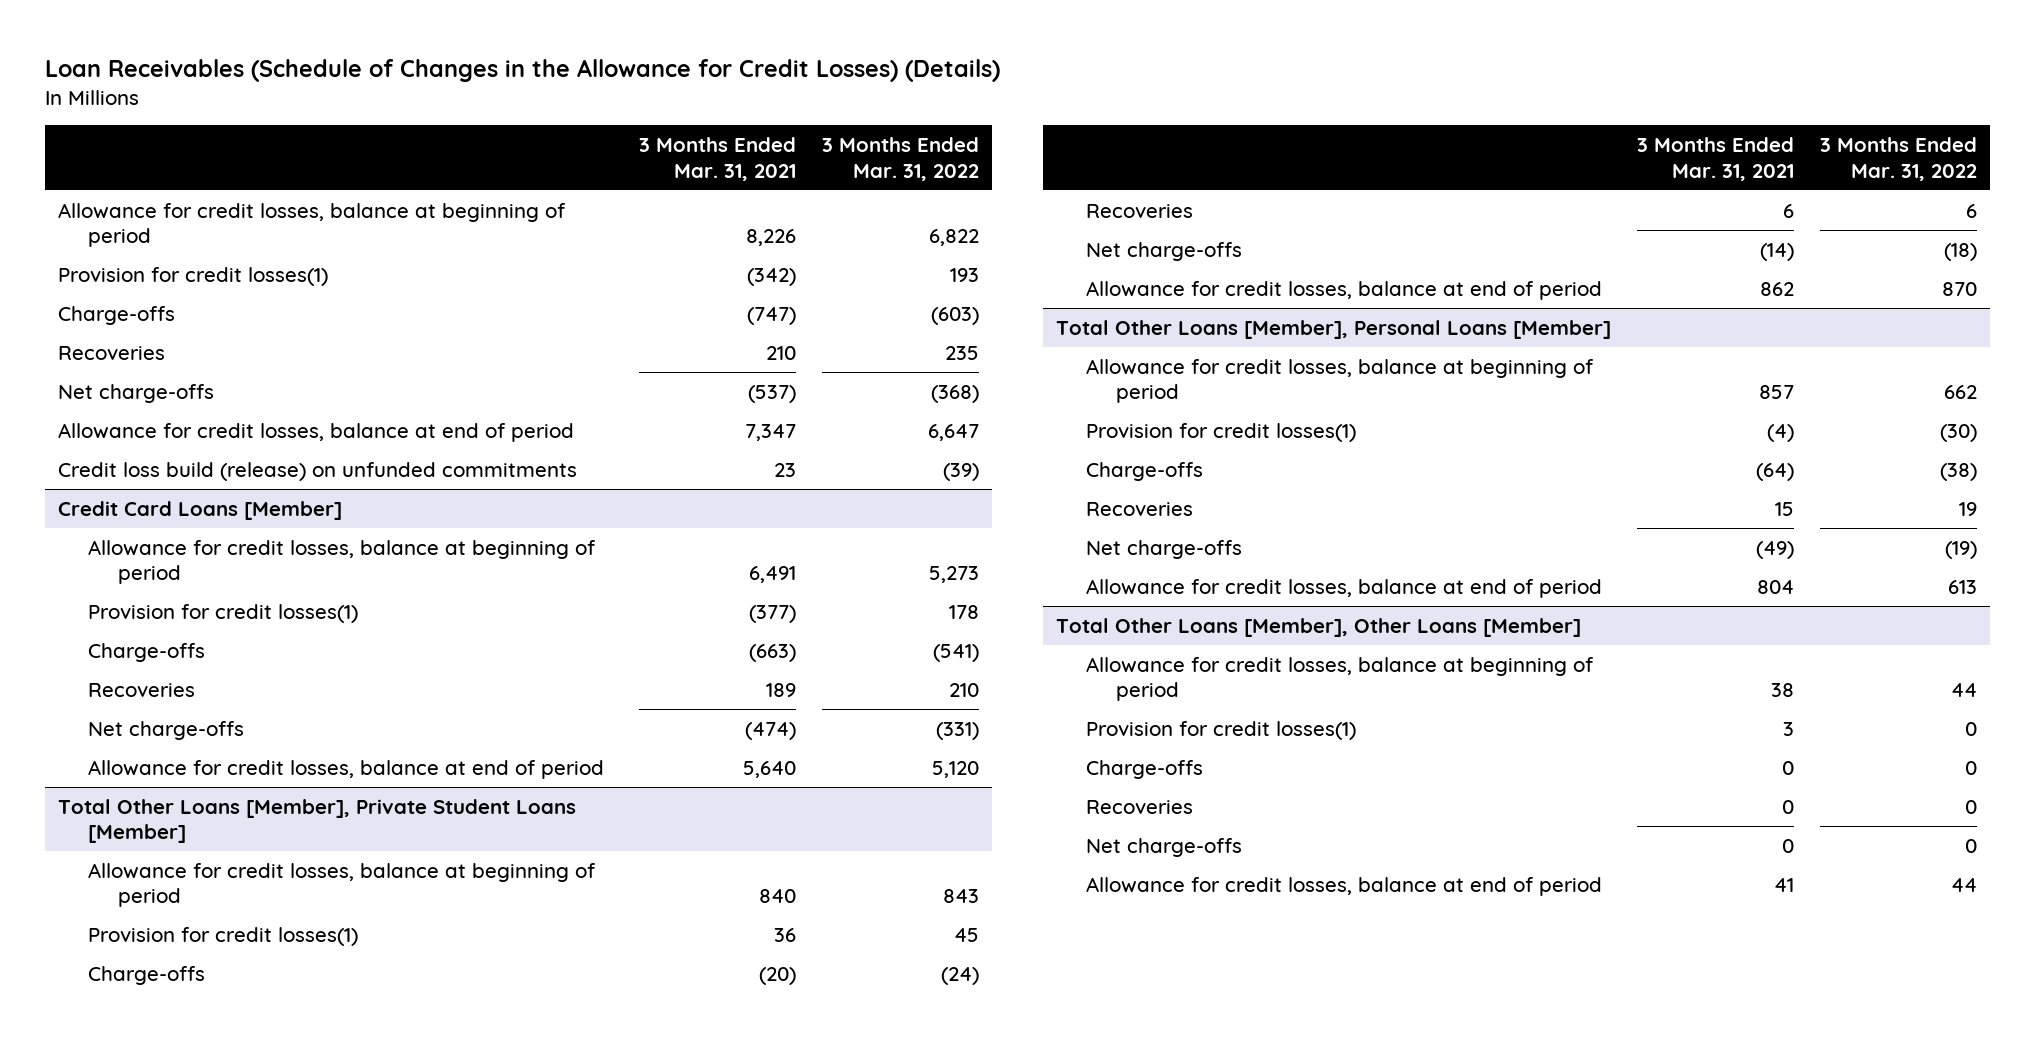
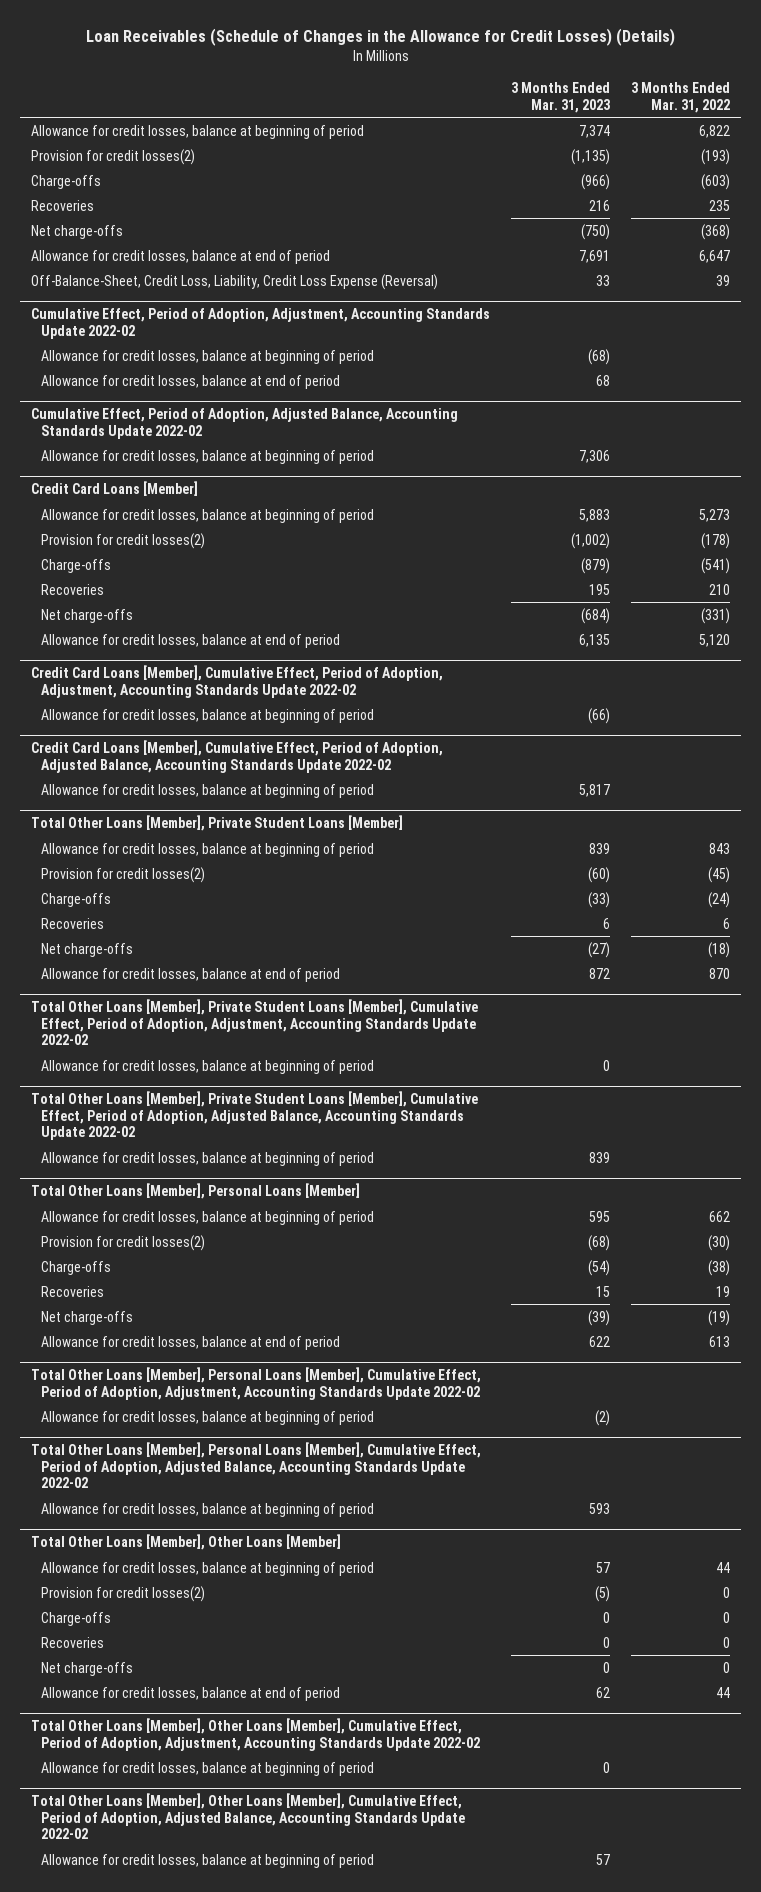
[639,137,797,181] 3 Months Ended Mar. 31, 2021 -> none
none -> [511,81,611,113] 3 Months Ended Mar. 31, 2023
[58,266,329,286] Provision for credit losses(1) -> [30,148,195,165] Provision for credit losses(2)
[950,267,980,282] 193 -> [701,148,731,165] (193)
[58,461,578,481] Credit loss build (release) on unfunded commitments -> none
none -> [30,273,438,290] Off-Balance-Sheet, Credit Loss, Liability, Credit Loss Expense (Reversal)
none -> [30,308,490,339] Cumulative Effect, Period of Adoption, Adjustment, Accounting Standards Update 2022-02
none -> [40,349,374,364] Allowance for credit losses, balance at beginning of period
none -> [40,374,340,389] Allowance for credit losses, balance at end of period
none -> [30,408,458,439] Cumulative Effect, Period of Adoption, Adjusted Balance, Accounting Standards Update 2022-02
none -> [40,449,374,464] Allowance for credit losses, balance at beginning of period
[88,603,359,623] Provision for credit losses(1) -> [40,532,205,549] Provision for credit losses(2)
[949,604,980,619] 178 -> [701,532,731,549] (178)
none -> [30,665,443,698] Credit Card Loans [Member], Cumulative Effect, Period of Adoption, Adjustment, Accounting Standards Update 2022-02
none -> [40,708,374,723] Allowance for credit losses, balance at beginning of period
none -> [30,740,443,773] Credit Card Loans [Member], Cumulative Effect, Period of Adoption, Adjusted Balance, Accounting Standards Update 2022-02
none -> [40,783,374,798] Allowance for credit losses, balance at beginning of period
[88,926,359,946] Provision for credit losses(1) -> [40,866,205,883] Provision for credit losses(2)
[954,927,980,942] 45 -> [708,866,731,883] (45)
none -> [30,999,478,1046] Total Other Loans [Member], Private Student Loans [Member], Cumulative Effect, Period of Adoption, Adjustment, Accounting Standards Update 2022-02
none -> [40,1059,374,1074] Allowance for credit losses, balance at beginning of period
none -> [30,1091,478,1141] Total Other Loans [Member], Private Student Loans [Member], Cumulative Effect, Period of Adoption, Adjusted Balance, Accounting Standards Update 2022-02
none -> [40,1151,374,1166] Allowance for credit losses, balance at beginning of period
[1086,422,1357,442] Provision for credit losses(1) -> [40,1234,205,1251] Provision for credit losses(2)
none -> [30,1367,481,1400] Total Other Loans [Member], Personal Loans [Member], Cumulative Effect, Period of Adoption, Adjustment, Accounting Standards Update 2022-02
none -> [40,1410,374,1425] Allowance for credit losses, balance at beginning of period
none -> [30,1442,481,1489] Total Other Loans [Member], Personal Loans [Member], Cumulative Effect, Period of Adoption, Adjusted Balance, Accounting Standards Update 2022-02
none -> [40,1502,374,1517] Allowance for credit losses, balance at beginning of period
[1086,720,1357,740] Provision for credit losses(1) -> [40,1585,205,1602] Provision for credit losses(2)
none -> [30,1718,480,1751] Total Other Loans [Member], Other Loans [Member], Cumulative Effect, Period of Adoption, Adjustment, Accounting Standards Update 2022-02
none -> [40,1761,374,1776] Allowance for credit losses, balance at beginning of period
none -> [30,1793,465,1840] Total Other Loans [Member], Other Loans [Member], Cumulative Effect, Period of Adoption, Adjusted Balance, Accounting Standards Update 2022-02
none -> [40,1853,374,1868] Allowance for credit losses, balance at beginning of period

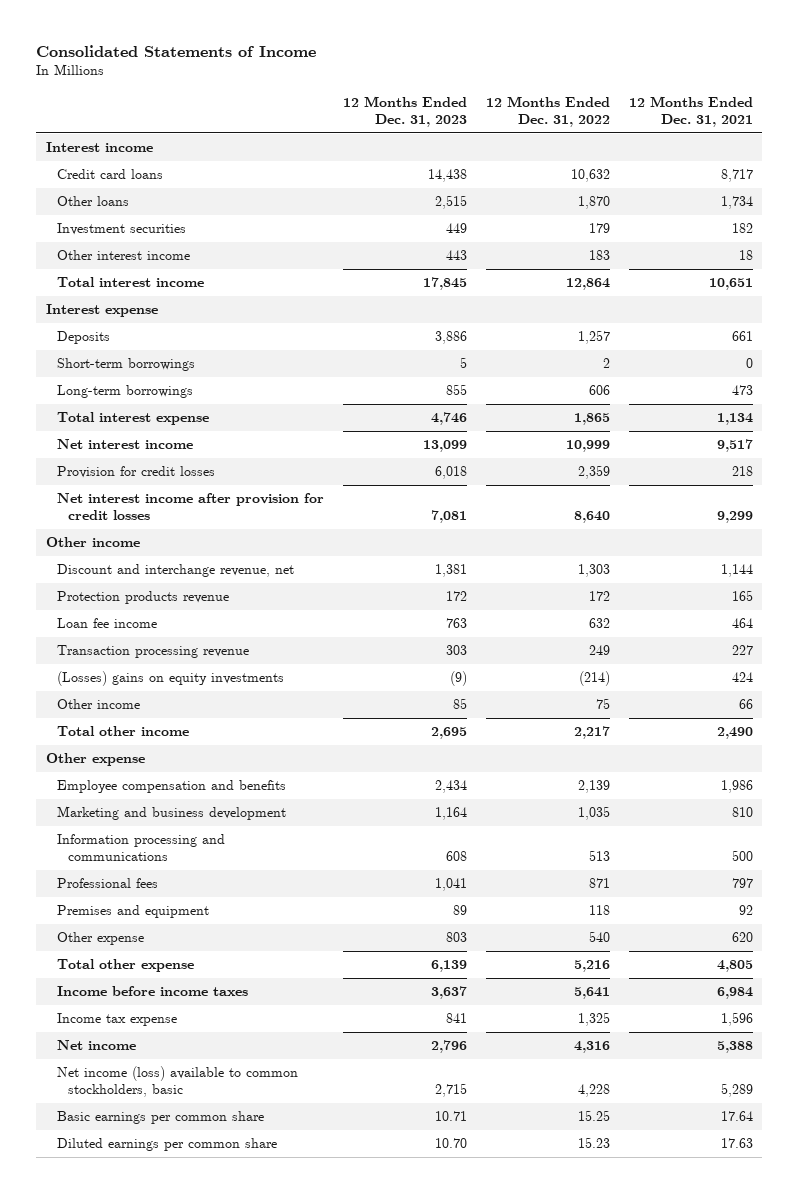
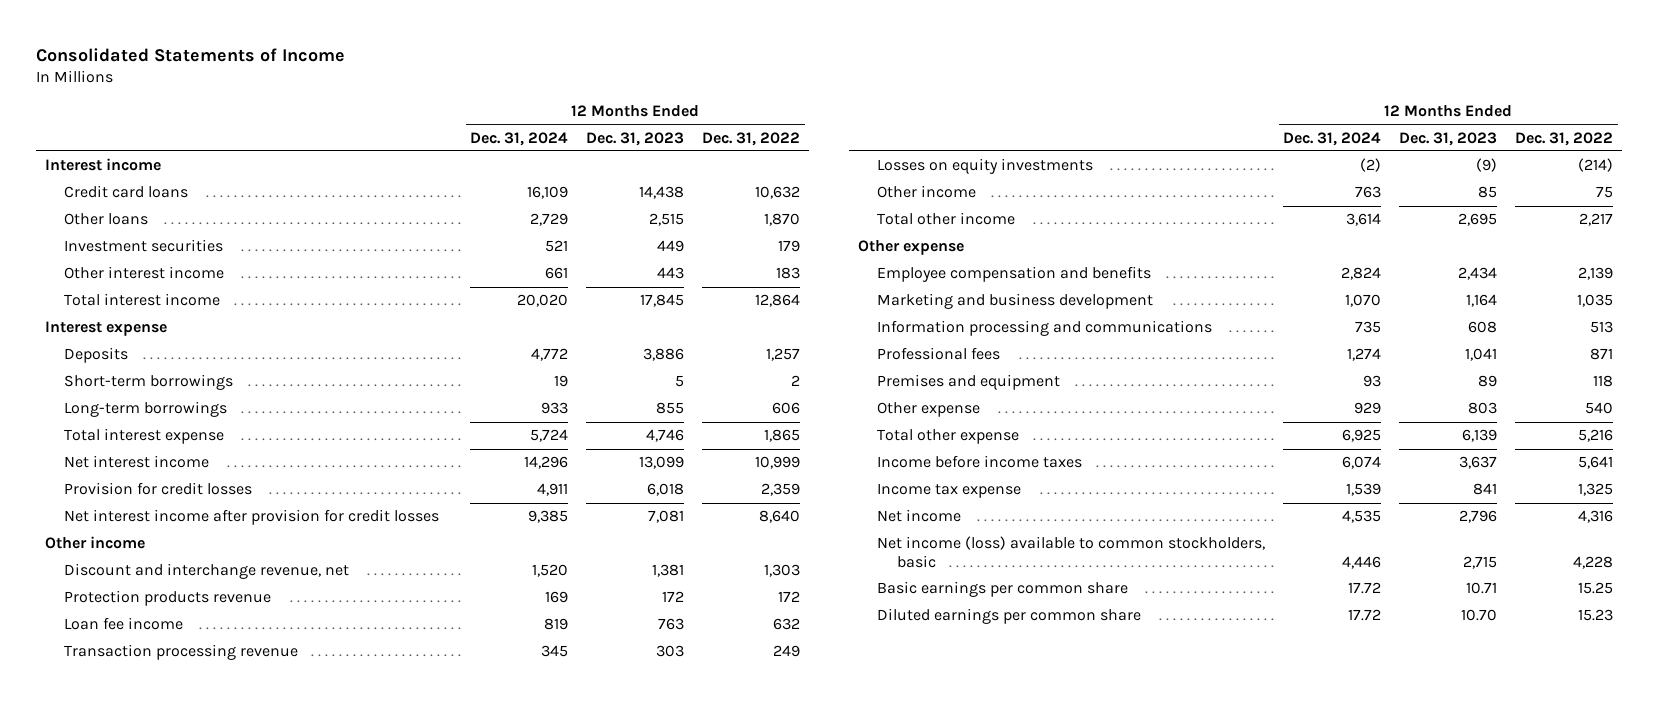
[628,95,753,127] 12 Months Ended Dec. 31, 2021 -> none
none -> [470,131,569,146] Dec. 31, 2024
[56,671,284,687] (Losses) gains on equity investments -> [877,158,1094,175] Losses on equity investments

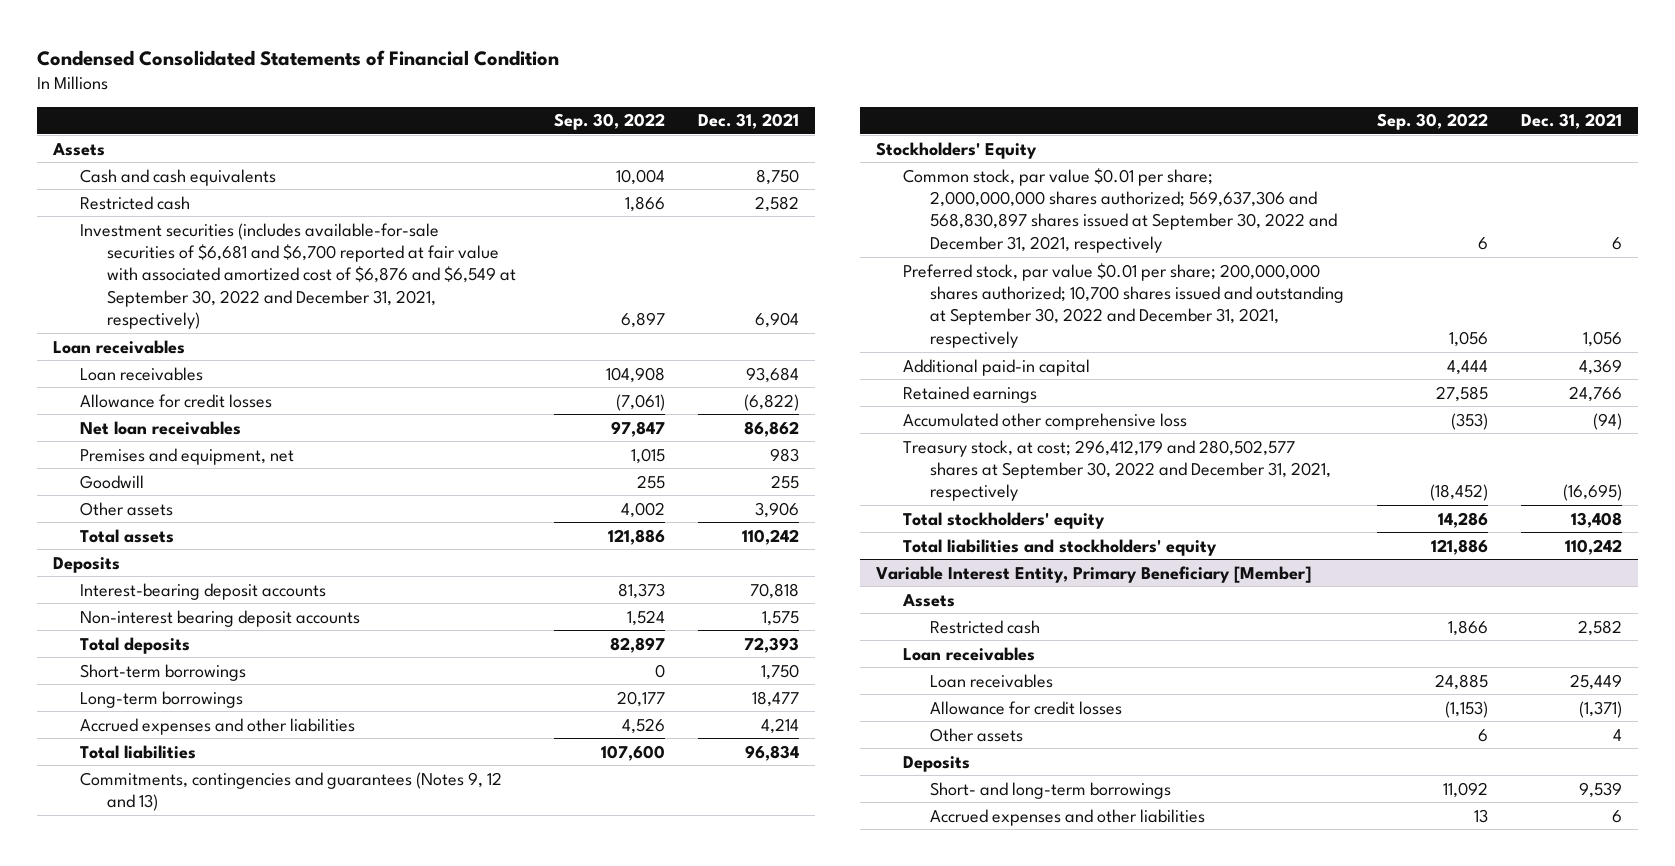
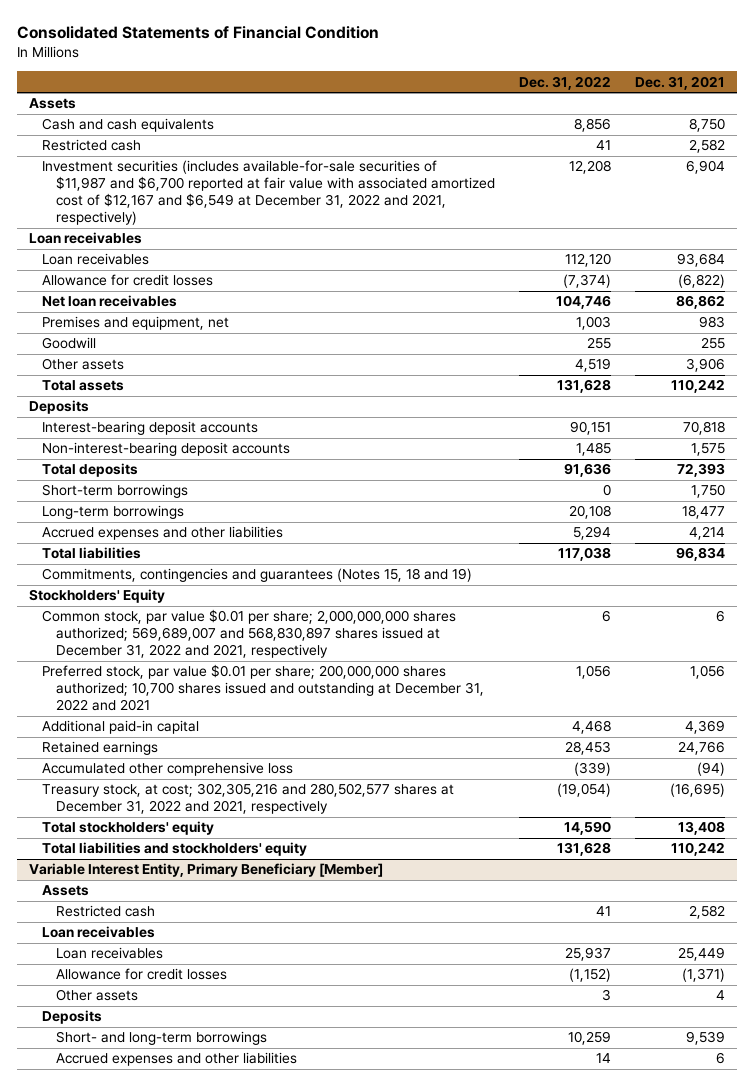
[36,49,559,66] Condensed Consolidated Statements of Financial Condition -> [16,26,379,40] Consolidated Statements of Financial Condition
[553,113,665,131] Sep. 30, 2022 -> none
none -> [518,75,611,90] Dec. 31, 2022
[80,222,517,330] Investment securities (includes available-for-sale securities of $6,681 and $6,700 reported at fair value with associated amortized cost of $6,876 and $6,549 at September 30, 2022 and December 31, 2021, respectively) -> [42,160,495,226] Investment securities (includes available-for-sale securities of $11,987 and $6,700 reported at fair value with associated amortized cost of $12,167 and $6,549 at December 31, 2022 and 2021, respectively)
[80,609,361,627] Non-interest bearing deposit accounts -> [42,442,291,457] Non-interest-bearing deposit accounts
[80,771,503,811] Commitments, contingencies and guarantees (Notes 9, 12 and 13) -> [42,568,473,583] Commitments, contingencies and guarantees (Notes 15, 18 and 19)
[903,167,1338,253] Common stock, par value $0.01 per share; 2,000,000,000 shares authorized; 569,637,306 and 568,830,897 shares issued at September 30, 2022 and December 31, 2021, respectively -> [42,609,457,659] Common stock, par value $0.01 per share; 2,000,000,000 shares authorized; 569,689,007 and 568,830,897 shares issued at December 31, 2022 and 2021, respectively
[903,262,1345,348] Preferred stock, par value $0.01 per share; 200,000,000 shares authorized; 10,700 shares issued and outstanding at September 30, 2022 and December 31, 2021, respectively -> [42,664,484,712] Preferred stock, par value $0.01 per share; 200,000,000 shares authorized; 10,700 shares issued and outstanding at December 31, 2022 and 2021
[903,439,1332,502] Treasury stock, at cost; 296,412,179 and 280,502,577 shares at September 30, 2022 and December 31, 2021, respectively -> [42,783,455,815] Treasury stock, at cost; 302,305,216 and 280,502,577 shares at December 31, 2022 and 2021, respectively

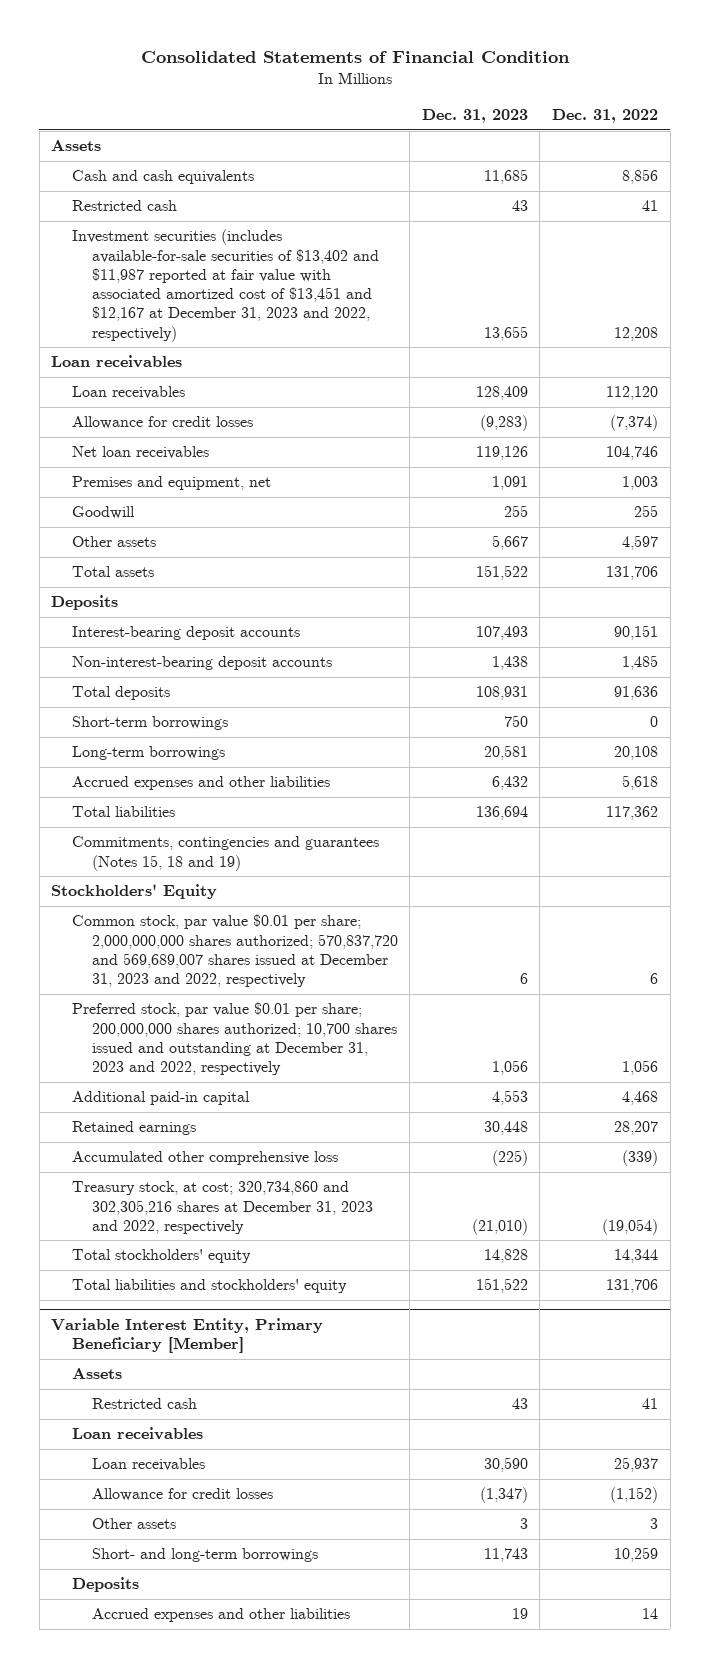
[634,75,725,90] Dec. 31, 2021 -> none
none -> [421,109,528,124] Dec. 31, 2023
[42,160,495,226] Investment securities (includes available-for-sale securities of $11,987 and $6,700 reported at fair value with associated amortized cost of $12,167 and $6,549 at December 31, 2022 and 2021, respectively) -> [71,229,379,342] Investment securities (includes available-for-sale securities of $13,402 and $11,987 reported at fair value with associated amortized cost of $13,451 and $12,167 at December 31, 2023 and 2022, respectively)
[574,358,611,373] 4,519 -> [622,535,659,551] 4,597
[556,379,611,394] 131,628 -> [606,566,659,581] 131,706
[572,526,611,541] 5,294 -> [622,775,659,791] 5,618
[557,547,611,562] 117,038 -> [606,806,659,821] 117,362
[42,609,457,659] Common stock, par value $0.01 per share; 2,000,000,000 shares authorized; 569,689,007 and 568,830,897 shares issued at December 31, 2022 and 2021, respectively -> [71,914,398,988] Common stock, par value $0.01 per share; 2,000,000,000 shares authorized; 570,837,720 and 569,689,007 shares issued at December 31, 2023 and 2022, respectively
[42,664,484,712] Preferred stock, par value $0.01 per share; 200,000,000 shares authorized; 10,700 shares issued and outstanding at December 31, 2022 and 2021 -> [71,1002,397,1076] Preferred stock, par value $0.01 per share; 200,000,000 shares authorized; 10,700 shares issued and outstanding at December 31, 2023 and 2022, respectively
[564,741,611,756] 28,453 -> [614,1121,659,1136] 28,207
[42,783,455,815] Treasury stock, at cost; 302,305,216 and 280,502,577 shares at December 31, 2022 and 2021, respectively -> [71,1181,373,1234] Treasury stock, at cost; 320,734,860 and 302,305,216 shares at December 31, 2023 and 2022, respectively
[563,821,611,836] 14,590 -> [614,1249,659,1264] 14,344
[556,842,611,857] 131,628 -> [606,1279,659,1294] 131,706
[42,1010,103,1025] Deposits -> [71,1577,139,1593] Deposits

